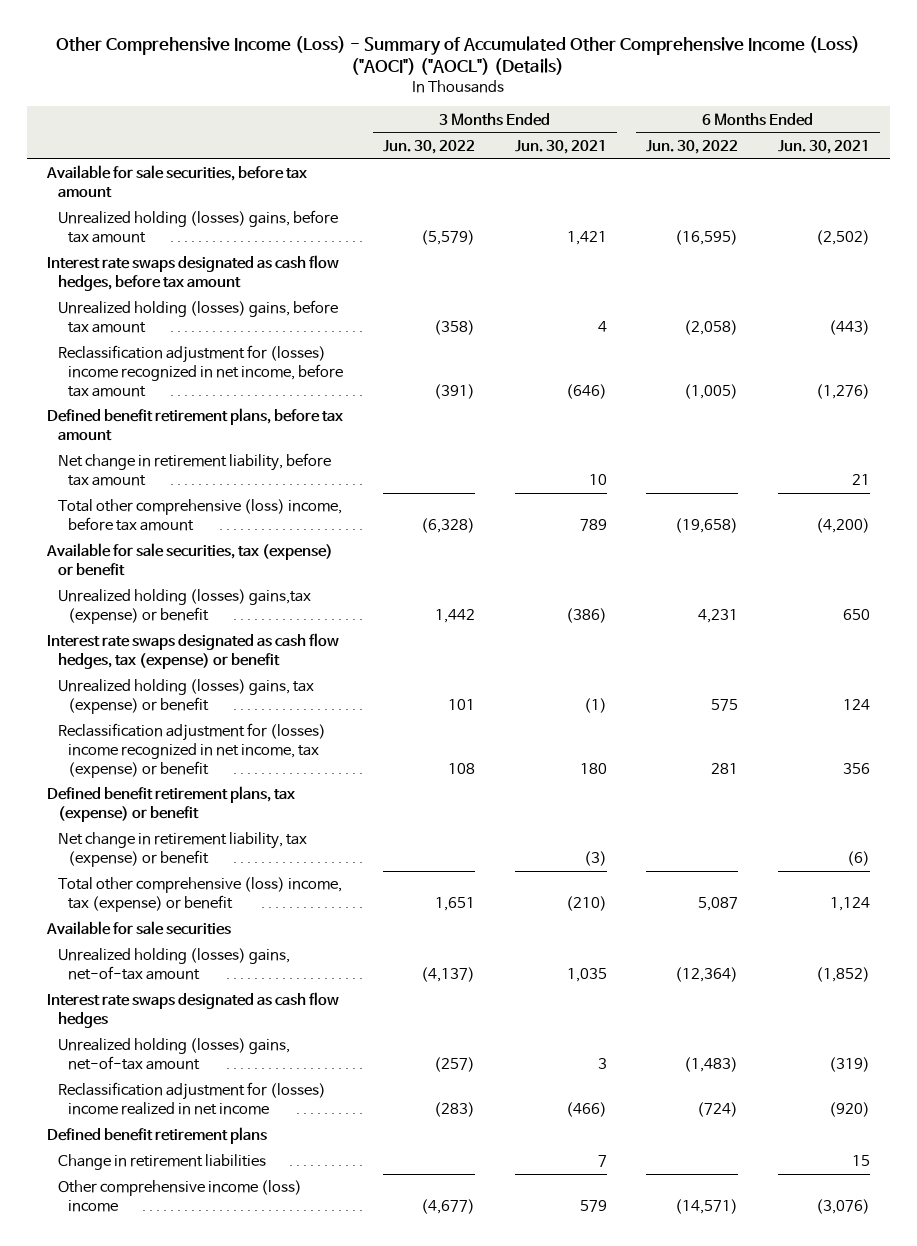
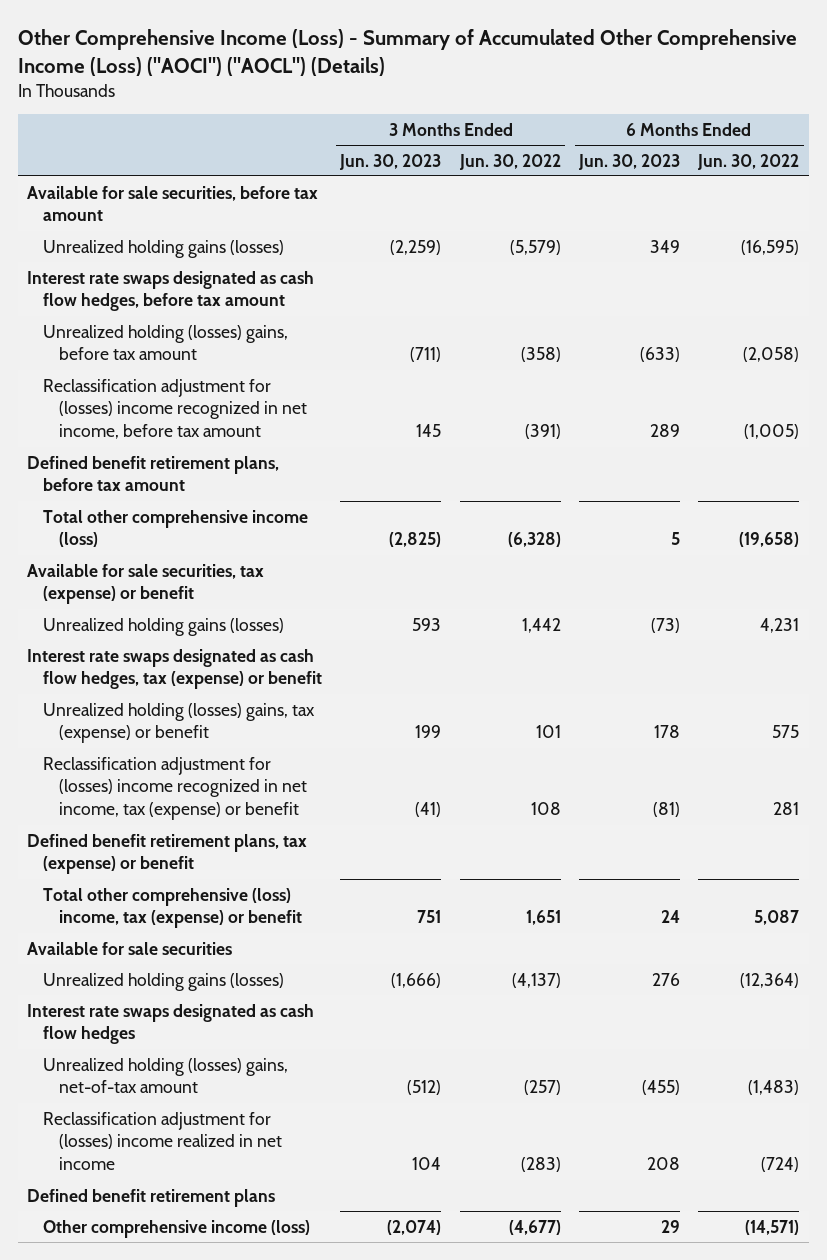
[514,139,607,154] Jun. 30, 2021 -> none
[778,139,871,154] Jun. 30, 2021 -> none
none -> [339,153,442,170] Jun. 30, 2023
none -> [578,153,681,170] Jun. 30, 2023
[57,210,338,243] Unrealized holding (losses) gains, before tax amount -> [43,239,285,258] Unrealized holding gains (losses)
[57,453,331,486] Net change in retirement liability, before tax amount -> none
[57,499,342,531] Total other comprehensive (loss) income, before tax amount -> [43,509,309,548] Total other comprehensive income (loss)
[57,589,311,624] Unrealized holding (losses) gains,tax (expense) or benefit -> [43,617,285,636] Unrealized holding gains (losses)
[57,832,307,867] Net change in retirement liability, tax (expense) or benefit -> none
[57,948,290,980] Unrealized holding (losses) gains, net-of-tax amount -> [43,972,285,991] Unrealized holding gains (losses)
[57,1154,266,1171] Change in retirement liabilities -> none
[57,1180,302,1212] Other comprehensive income (loss) income -> [43,1219,311,1238] Other comprehensive income (loss)

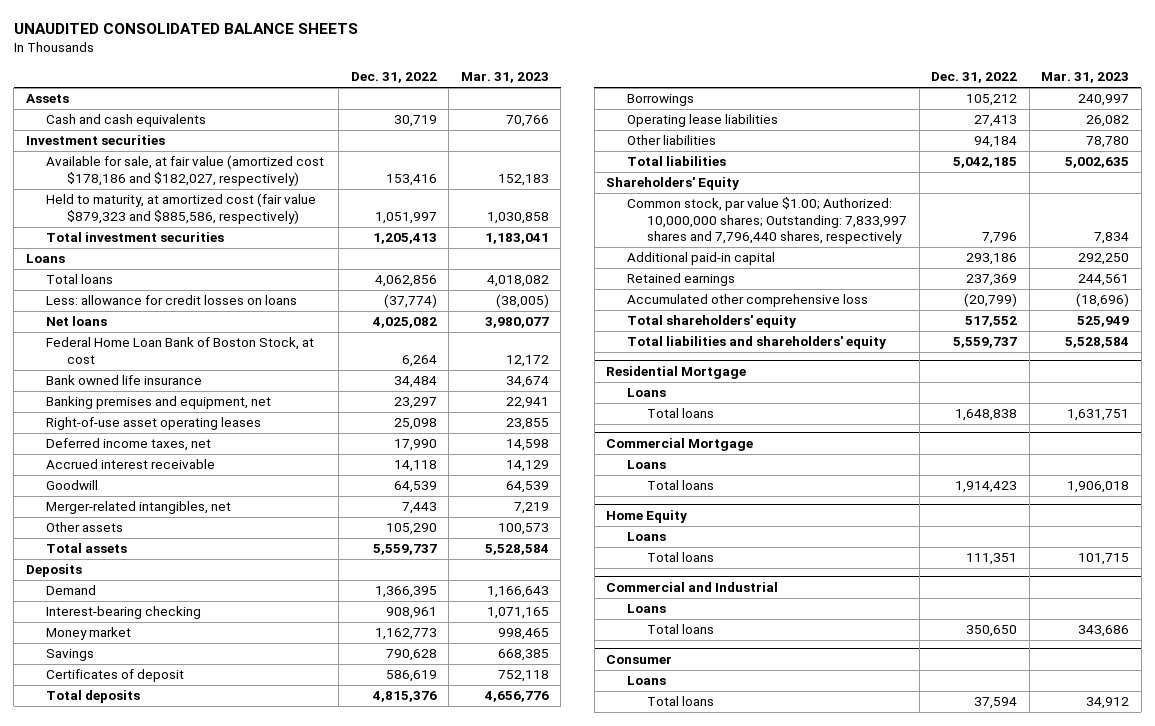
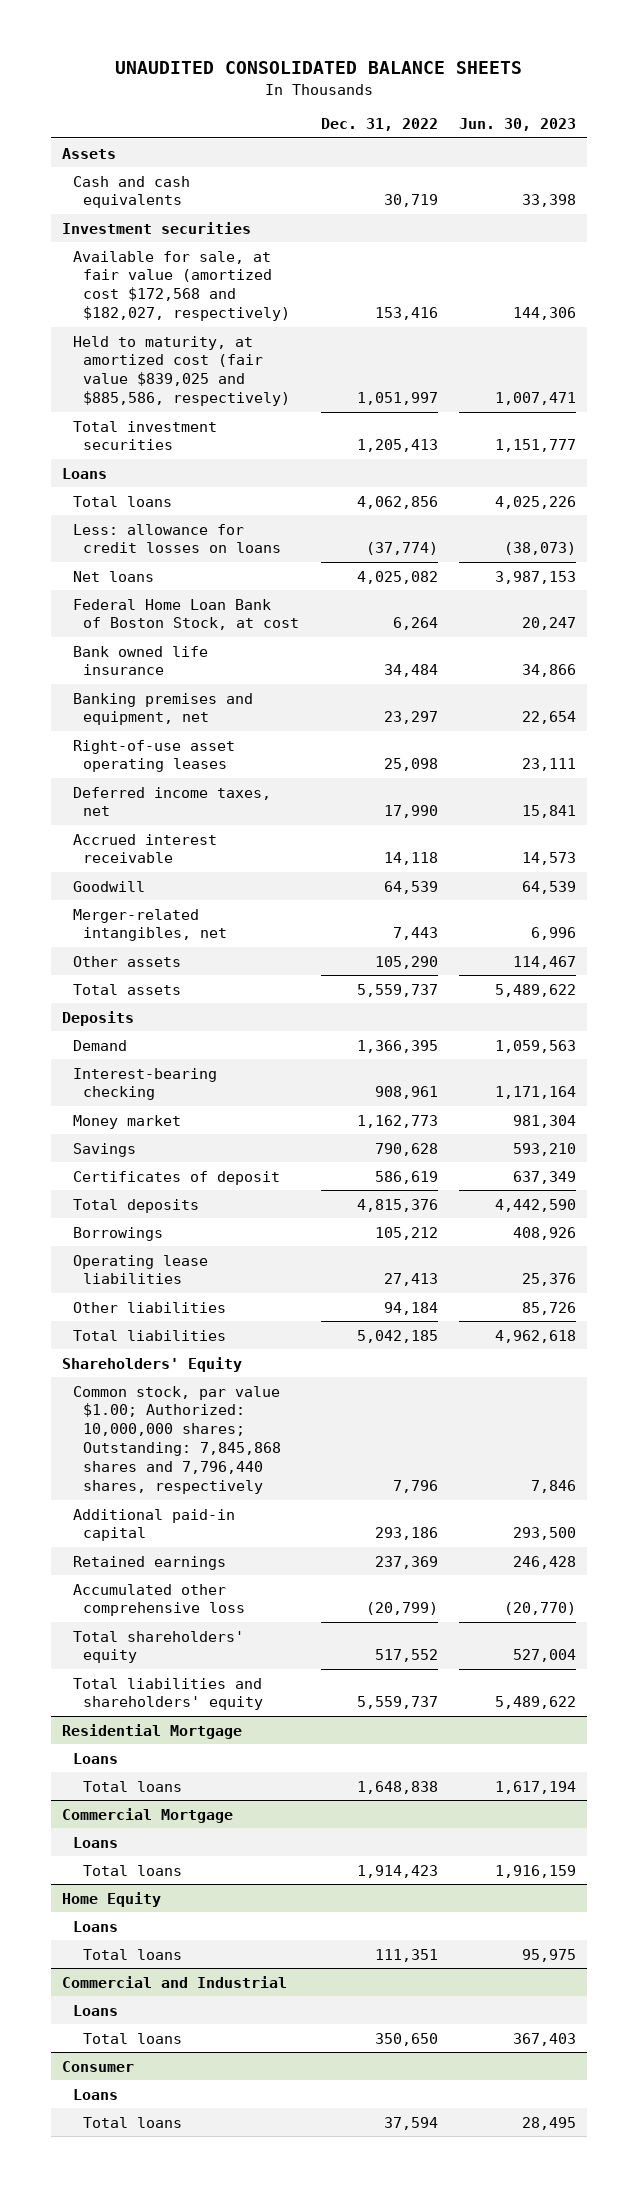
[460,72,549,84] Mar. 31, 2023 -> none
none -> [459,118,577,132] Jun. 30, 2023
[46,155,325,186] Available for sale, at fair value (amortized cost $178,186 and $182,027, respectively) -> [72,250,291,322] Available for sale, at fair value (amortized cost $172,568 and $182,027, respectively)
[46,193,317,224] Held to maturity, at amortized cost (fair value $879,323 and $885,586, respectively) -> [72,335,291,407] Held to maturity, at amortized cost (fair value $839,025 and $885,586, respectively)
[626,197,908,245] Common stock, par value $1.00; Authorized: 10,000,000 shares; Outstanding: 7,833,997 shares and 7,796,440 shares, respectively -> [72,1385,282,1495] Common stock, par value $1.00; Authorized: 10,000,000 shares; Outstanding: 7,845,868 shares and 7,796,440 shares, respectively

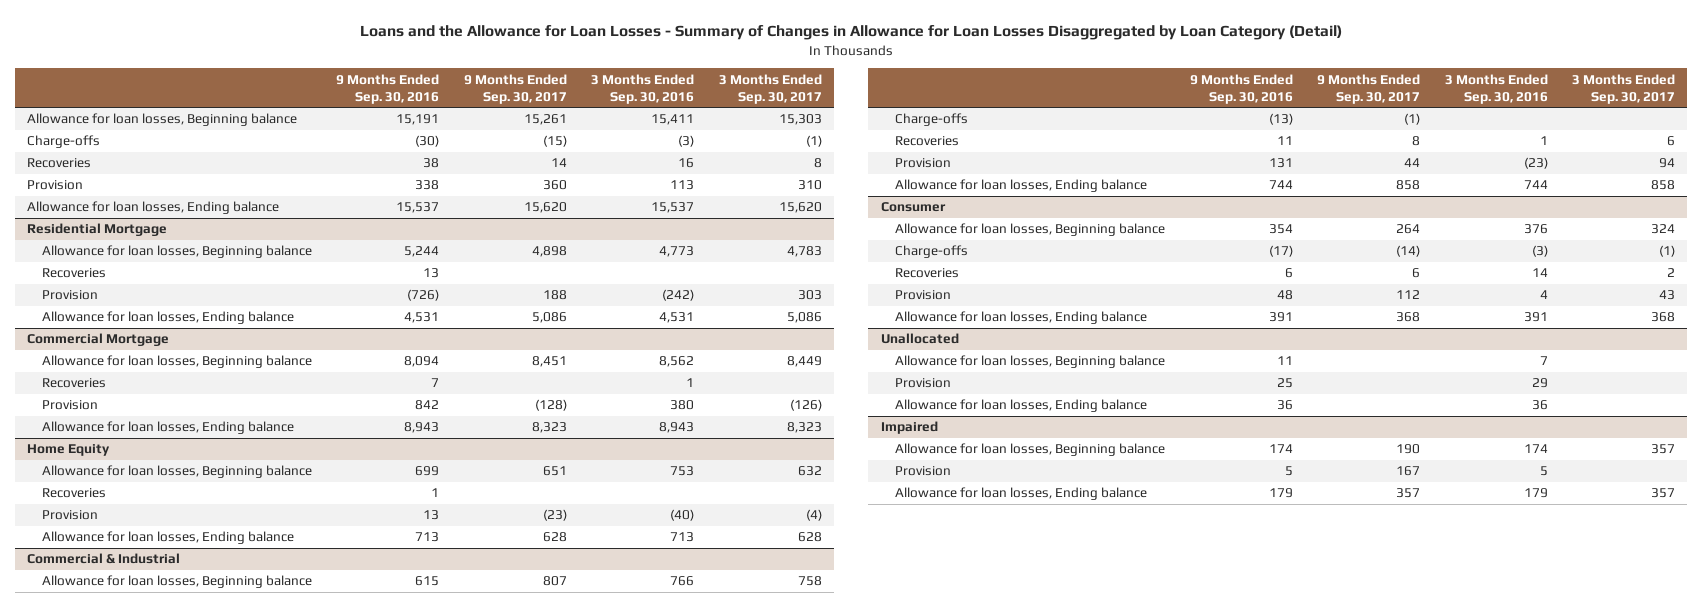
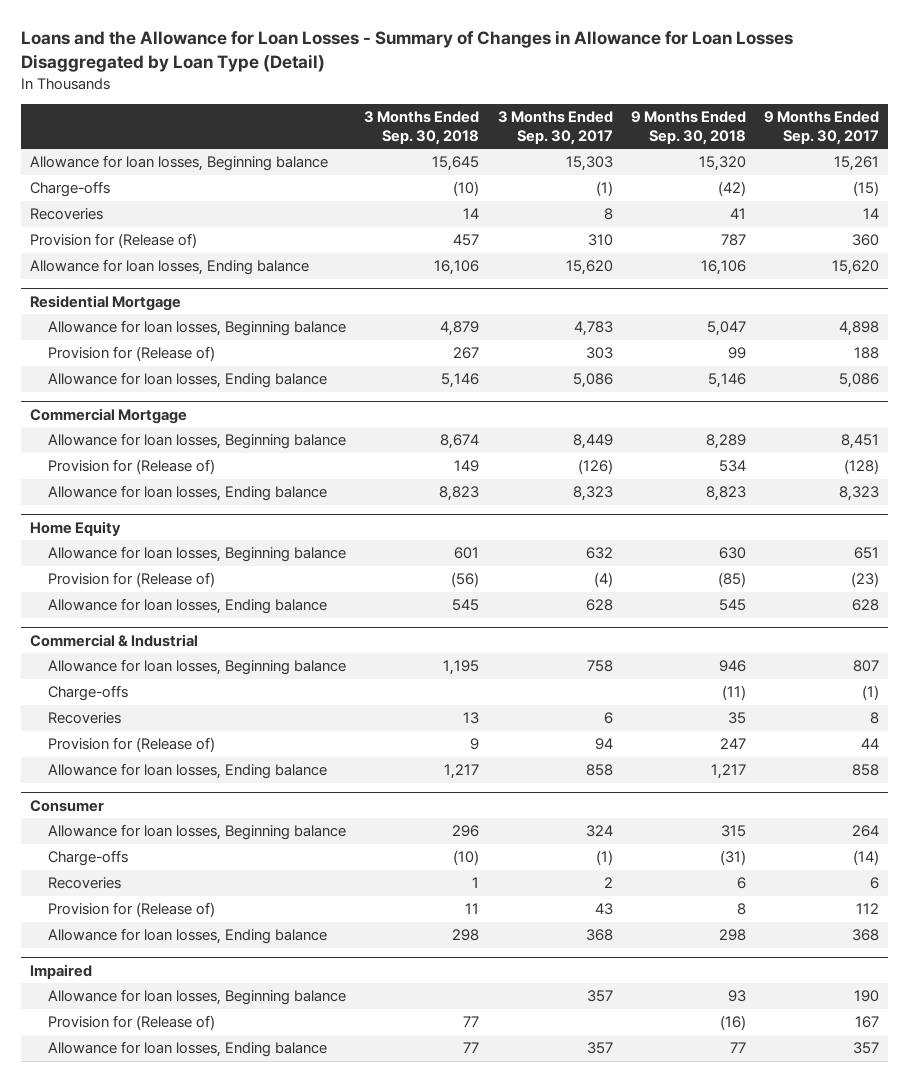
[360,25,1343,41] Loans and the Allowance for Loan Losses - Summary of Changes in Allowance for Loan Losses Disaggregated by Loan Category (Detail) -> [20,30,793,73] Loans and the Allowance for Loan Losses - Summary of Changes in Allowance for Loan Losses Disaggregated by Loan Type (Detail)
[336,73,440,104] 9 Months Ended Sep. 30, 2016 -> none
[591,73,695,104] 3 Months Ended Sep. 30, 2016 -> none
none -> [364,111,480,145] 3 Months Ended Sep. 30, 2018
none -> [630,111,746,145] 9 Months Ended Sep. 30, 2018
[27,180,84,191] Provision -> [29,233,197,249] Provision for (Release of)
[41,268,106,279] Recoveries -> none
[41,290,98,301] Provision -> [47,346,215,362] Provision for (Release of)
[41,378,106,389] Recoveries -> none
[41,400,98,411] Provision -> [47,459,215,475] Provision for (Release of)
[41,488,106,499] Recoveries -> none
[41,510,98,521] Provision -> [47,572,215,588] Provision for (Release of)
[895,158,952,169] Provision -> [47,737,215,753] Provision for (Release of)
[895,290,952,301] Provision -> [47,902,215,918] Provision for (Release of)
[880,333,959,345] Unallocated -> none
[895,355,1166,369] Allowance for loan losses, Beginning balance -> none
[895,378,952,389] Provision -> none
[895,399,1148,413] Allowance for loan losses, Ending balance -> none
[895,466,952,477] Provision -> [47,1015,215,1031] Provision for (Release of)

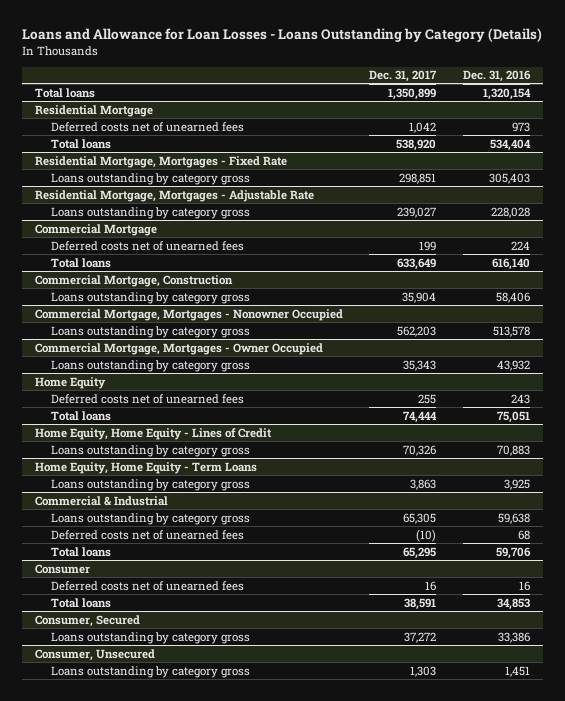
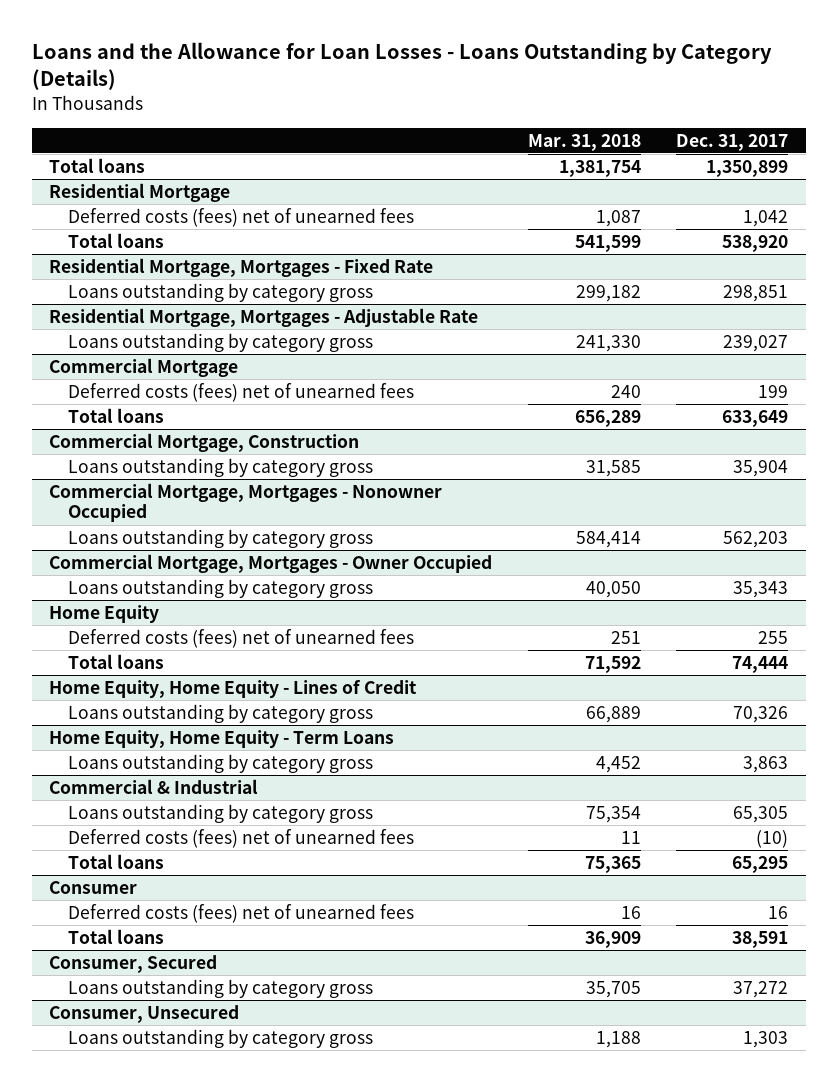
[21,28,542,43] Loans and Allowance for Loan Losses - Loans Outstanding by Category (Details) -> [31,42,772,91] Loans and the Allowance for Loan Losses - Loans Outstanding by Category (Details)
[462,70,531,83] Dec. 31, 2016 -> none
none -> [527,133,641,151] Mar. 31, 2018
[50,121,244,132] Deferred costs net of unearned fees -> [68,208,415,228] Deferred costs (fees) net of unearned fees
[50,240,244,251] Deferred costs net of unearned fees -> [68,383,415,403] Deferred costs (fees) net of unearned fees
[50,393,244,404] Deferred costs net of unearned fees -> [68,629,415,649] Deferred costs (fees) net of unearned fees
[50,529,244,540] Deferred costs net of unearned fees -> [68,829,415,849] Deferred costs (fees) net of unearned fees
[50,580,244,591] Deferred costs net of unearned fees -> [68,904,415,924] Deferred costs (fees) net of unearned fees

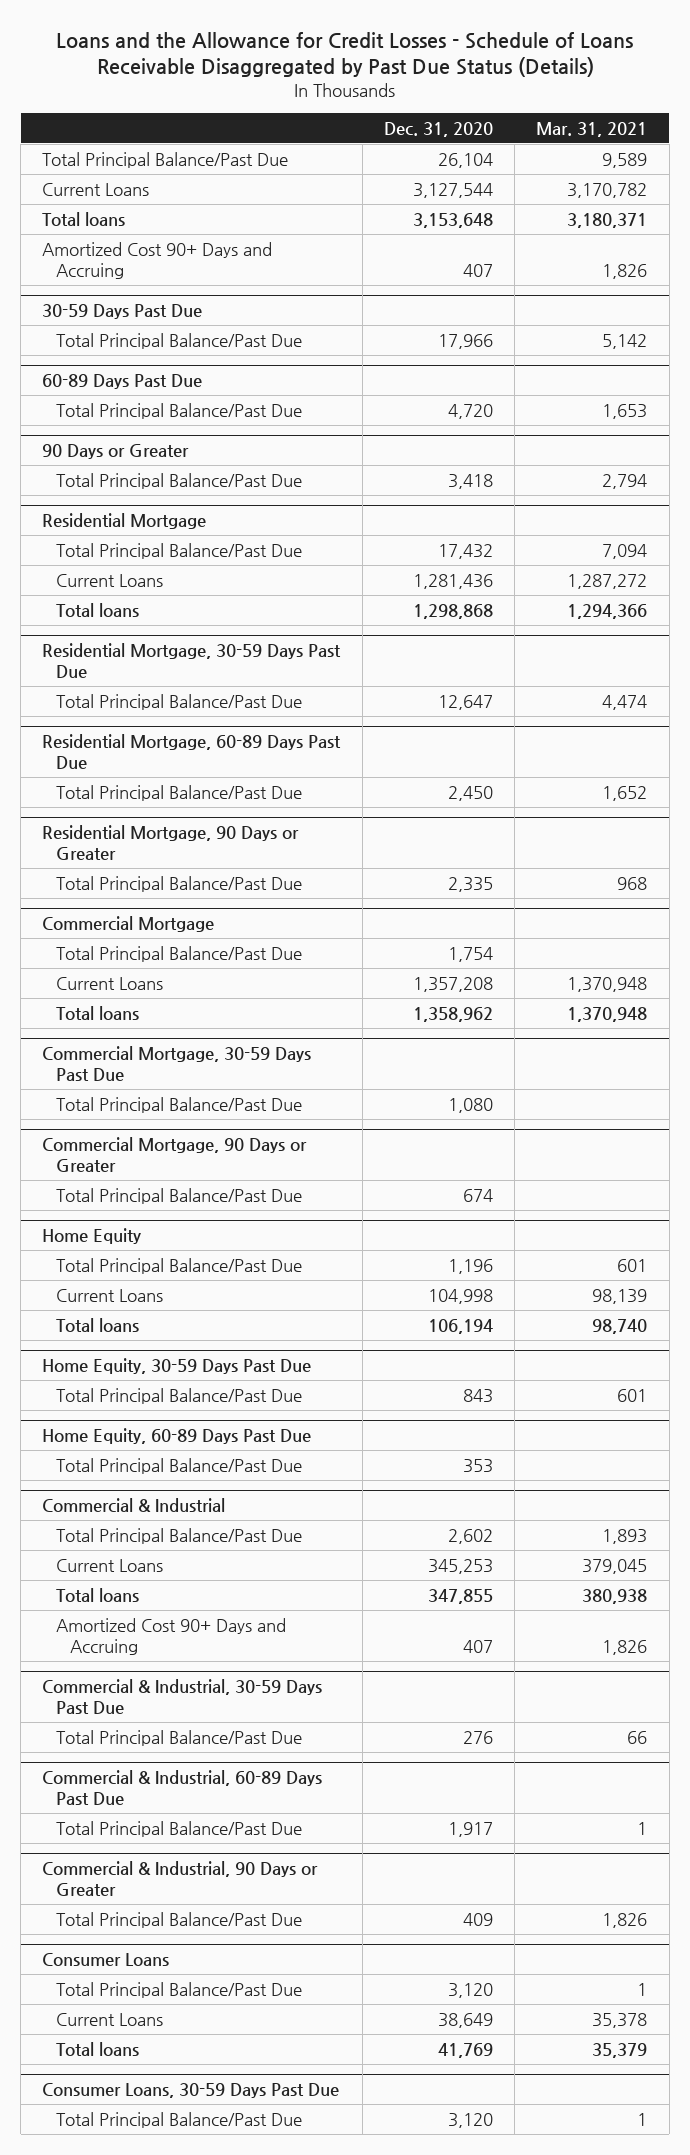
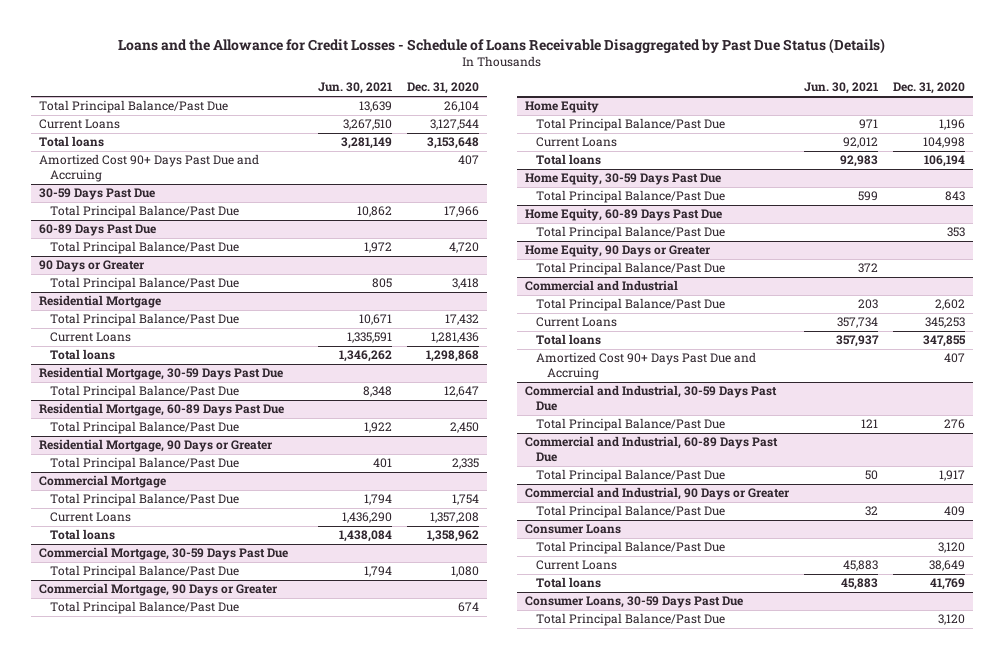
[536,121,648,137] Mar. 31, 2021 -> none
none -> [318,82,393,95] Jun. 30, 2021
[42,241,273,279] Amortized Cost 90+ Days and Accruing -> [38,154,259,182] Amortized Cost 90+ Days Past Due and Accruing
none -> [524,244,711,258] Home Equity, 90 Days or Greater
none -> [535,262,725,276] Total Principal Balance/Past Due
[42,1498,226,1514] Commercial & Industrial -> [524,280,678,292] Commercial and Industrial
[56,1617,287,1655] Amortized Cost 90+ Days and Accruing -> [535,352,756,380] Amortized Cost 90+ Days Past Due and Accruing
[42,1679,323,1715] Commercial & Industrial, 30-59 Days Past Due -> [524,385,777,411] Commercial and Industrial, 30-59 Days Past Due
[42,1770,323,1806] Commercial & Industrial, 60-89 Days Past Due -> [524,436,778,462] Commercial and Industrial, 60-89 Days Past Due
[42,1861,319,1897] Commercial & Industrial, 90 Days or Greater -> [524,487,790,501] Commercial and Industrial, 90 Days or Greater

